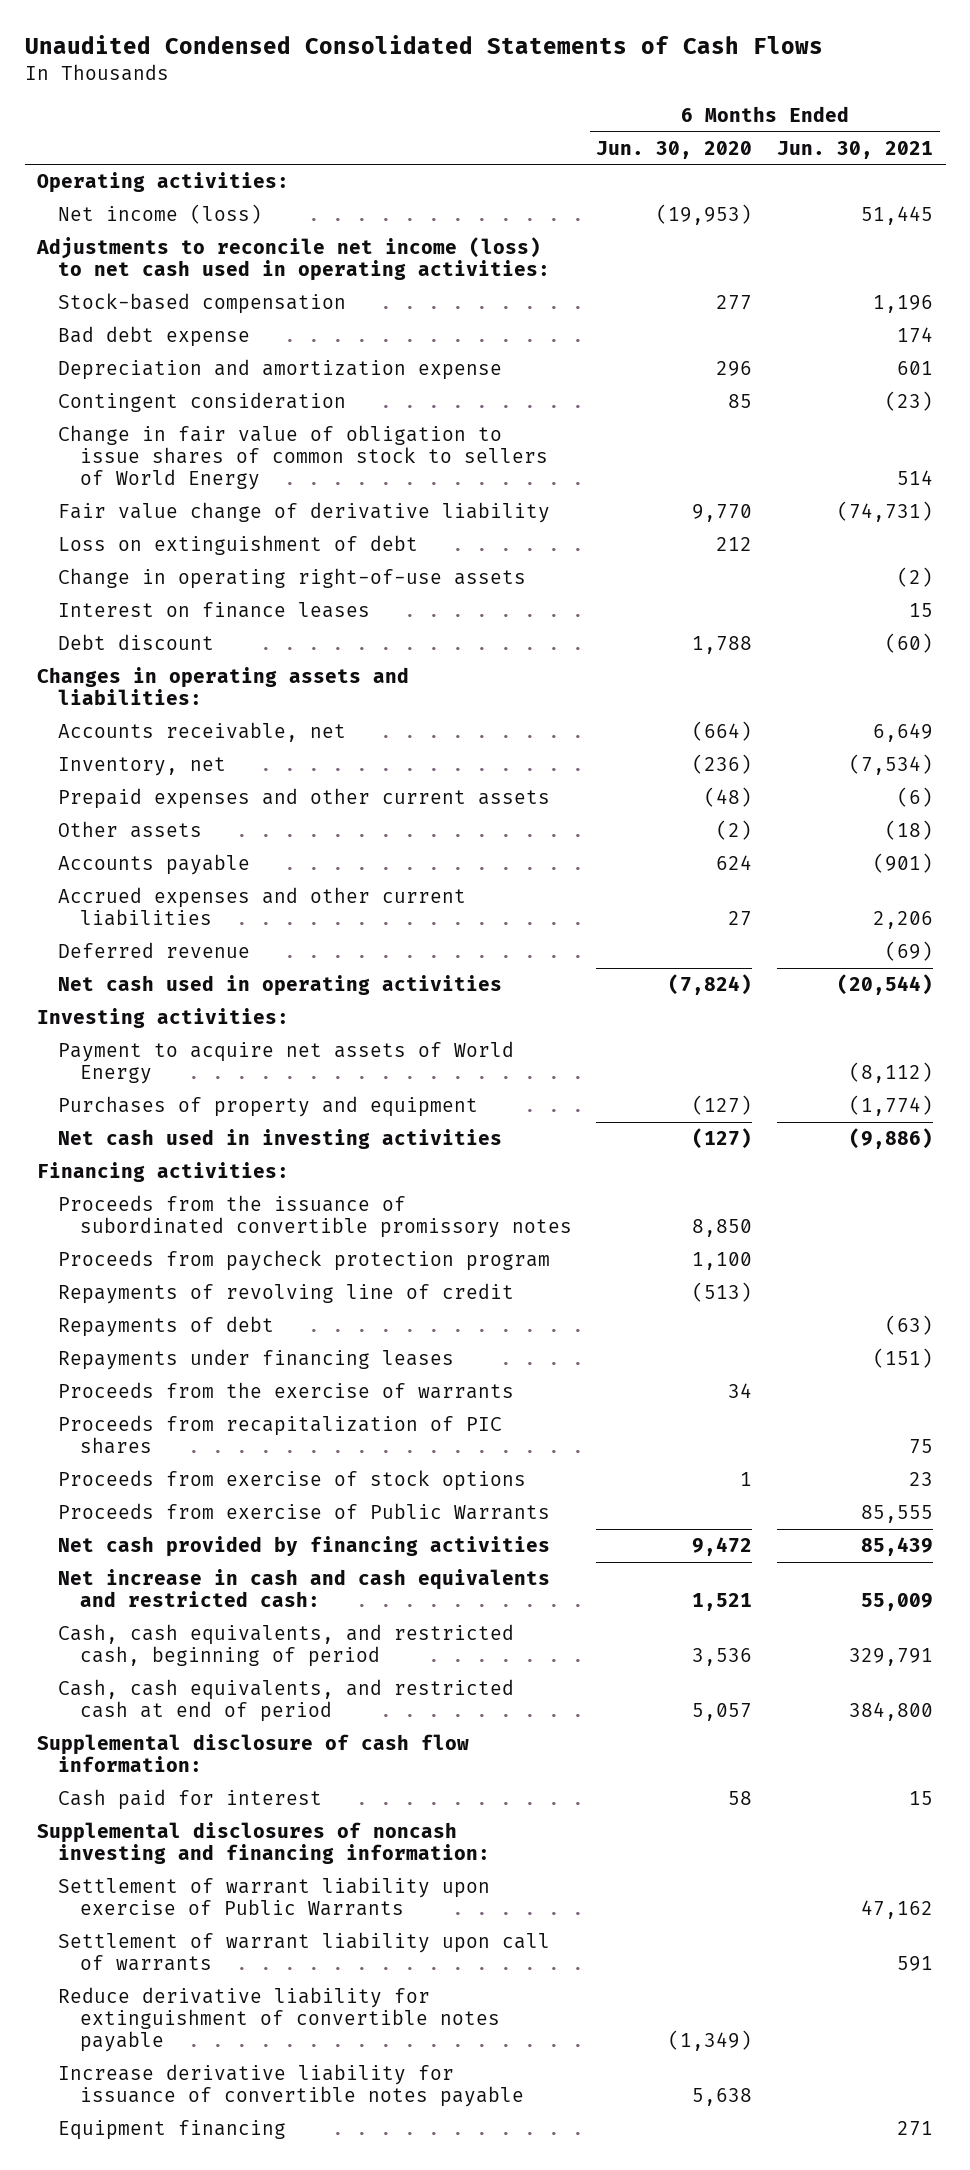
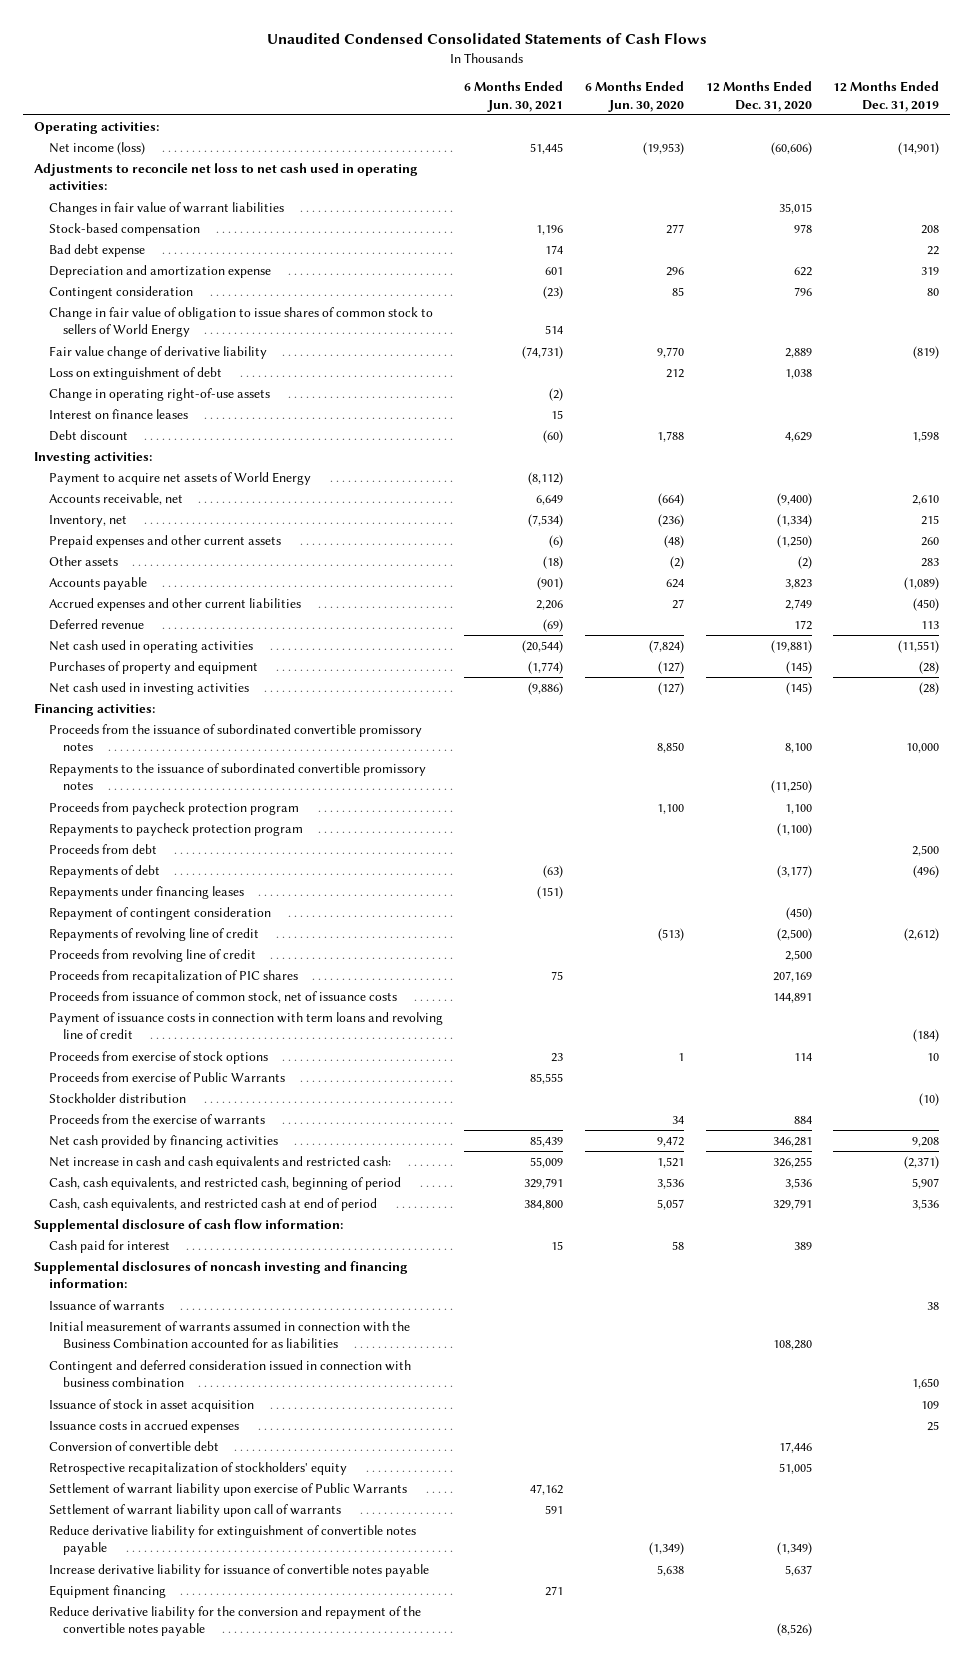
none -> [705,81,812,112] 12 Months Ended Dec. 31, 2020
none -> [833,81,940,112] 12 Months Ended Dec. 31, 2019
[36,237,551,282] Adjustments to reconcile net income (loss) to net cash used in operating activities: -> [34,162,419,191] Adjustments to reconcile net loss to net cash used in operating activities:
none -> [48,201,284,215] Changes in fair value of warrant liabilities
[37,667,410,706] Changes in operating assets and liabilities: -> none
[37,1008,290,1029] Investing activities: -> [34,451,153,464] Investing activities:
[58,1041,515,1085] Payment to acquire net assets of World Energy -> [48,471,311,485] Payment to acquire net assets of World Energy
none -> [48,762,426,791] Repayments to the issuance of subordinated convertible promissory notes
none -> [48,822,303,836] Repayments to paycheck protection program
none -> [48,843,157,854] Proceeds from debt
none -> [48,906,271,920] Repayment of contingent consideration
[58,1283,515,1305] Repayments of revolving line of credit -> [48,927,259,941] Repayments of revolving line of credit
none -> [48,948,256,962] Proceeds from revolving line of credit
none -> [48,990,397,1003] Proceeds from issuance of common stock, net of issuance costs
none -> [48,1011,443,1040] Payment of issuance costs in connection with term loans and revolving line of credit
none -> [48,1092,186,1103] Stockholder distribution
[58,1382,515,1400] Proceeds from the exercise of warrants -> [48,1113,265,1125] Proceeds from the exercise of warrants
none -> [48,1299,164,1311] Issuance of warrants
none -> [48,1320,410,1349] Initial measurement of warrants assumed in connection with the Business Combination accounted for as liabilities
none -> [48,1359,411,1388] Contingent and deferred consideration issued in connection with business combination
none -> [48,1398,254,1412] Issuance of stock in asset acquisition
none -> [48,1419,239,1433] Issuance costs in accrued expenses
none -> [48,1440,219,1451] Conversion of convertible debt
none -> [48,1461,347,1475] Retrospective recapitalization of stockholders' equity
none -> [48,1605,421,1637] Reduce derivative liability for the conversion and repayment of the convertible notes payable

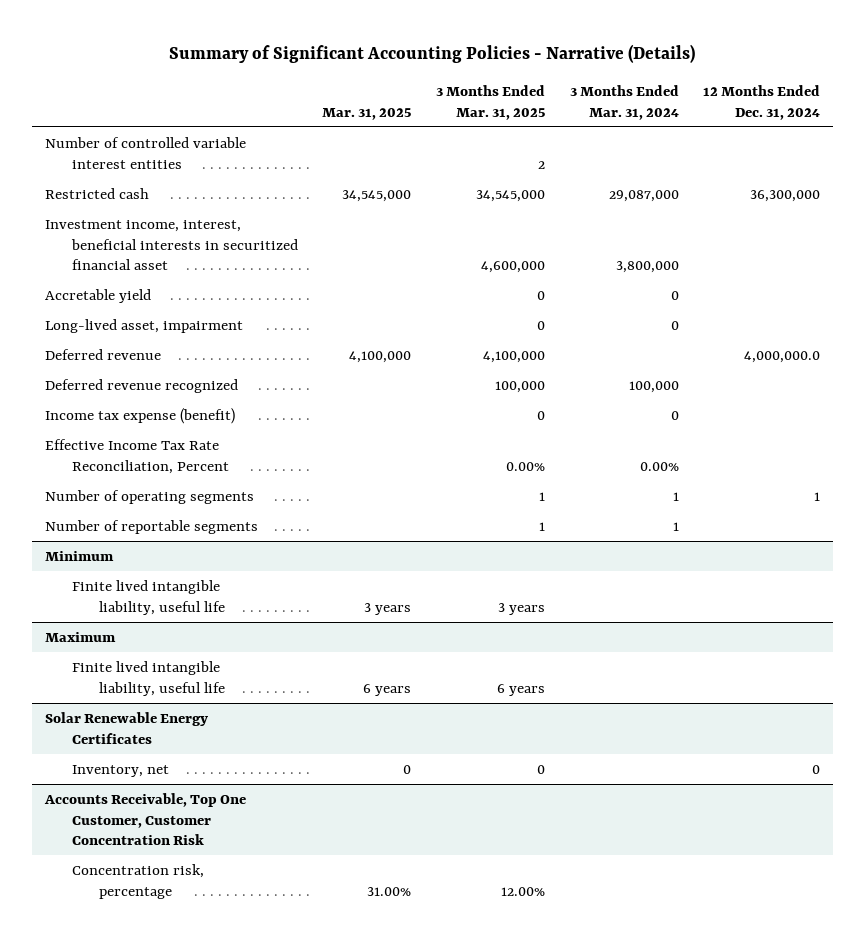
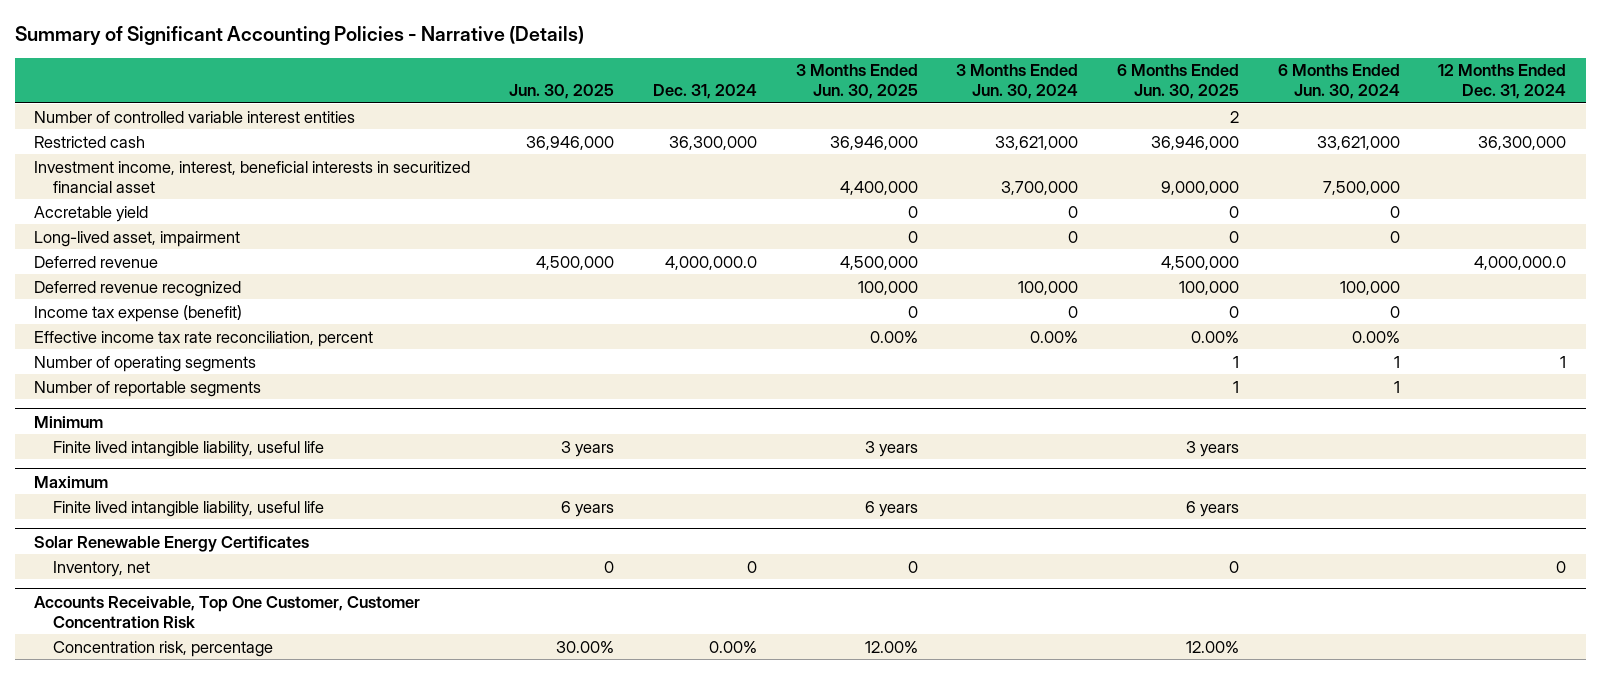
[322,107,412,120] Mar. 31, 2025 -> none
[435,85,545,120] 3 Months Ended Mar. 31, 2025 -> none
[569,85,679,120] 3 Months Ended Mar. 31, 2024 -> none
none -> [509,84,615,100] Jun. 30, 2025
none -> [652,84,757,100] Dec. 31, 2024
none -> [795,64,918,100] 3 Months Ended Jun. 30, 2025
none -> [956,64,1079,100] 3 Months Ended Jun. 30, 2024
none -> [1116,64,1239,100] 6 Months Ended Jun. 30, 2025
none -> [1277,64,1400,100] 6 Months Ended Jun. 30, 2024
[44,439,229,474] Effective Income Tax Rate Reconciliation, Percent -> [34,330,374,347] Effective income tax rate reconciliation, percent

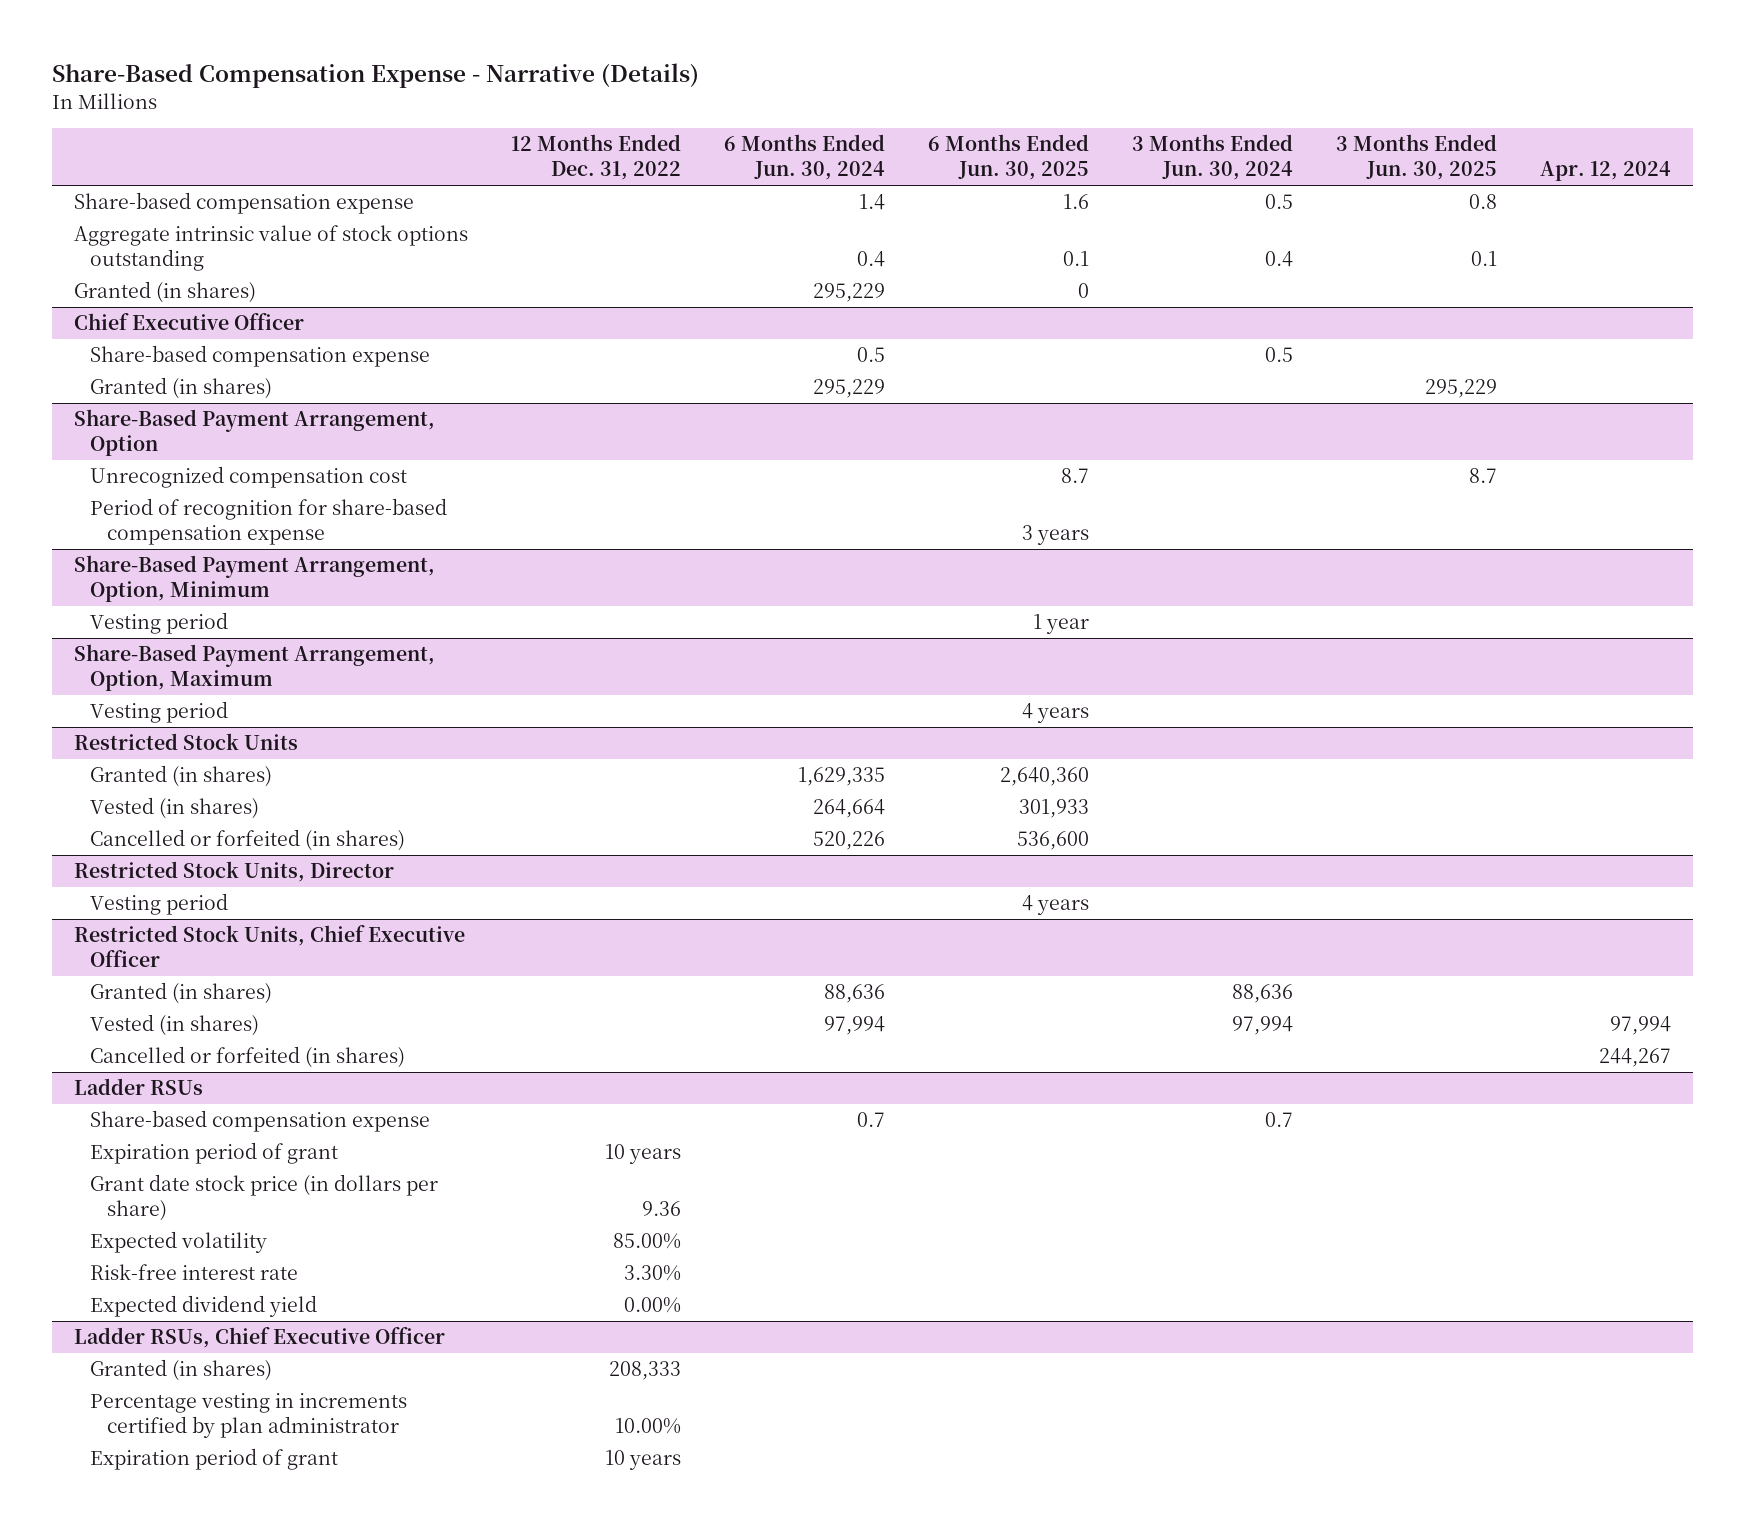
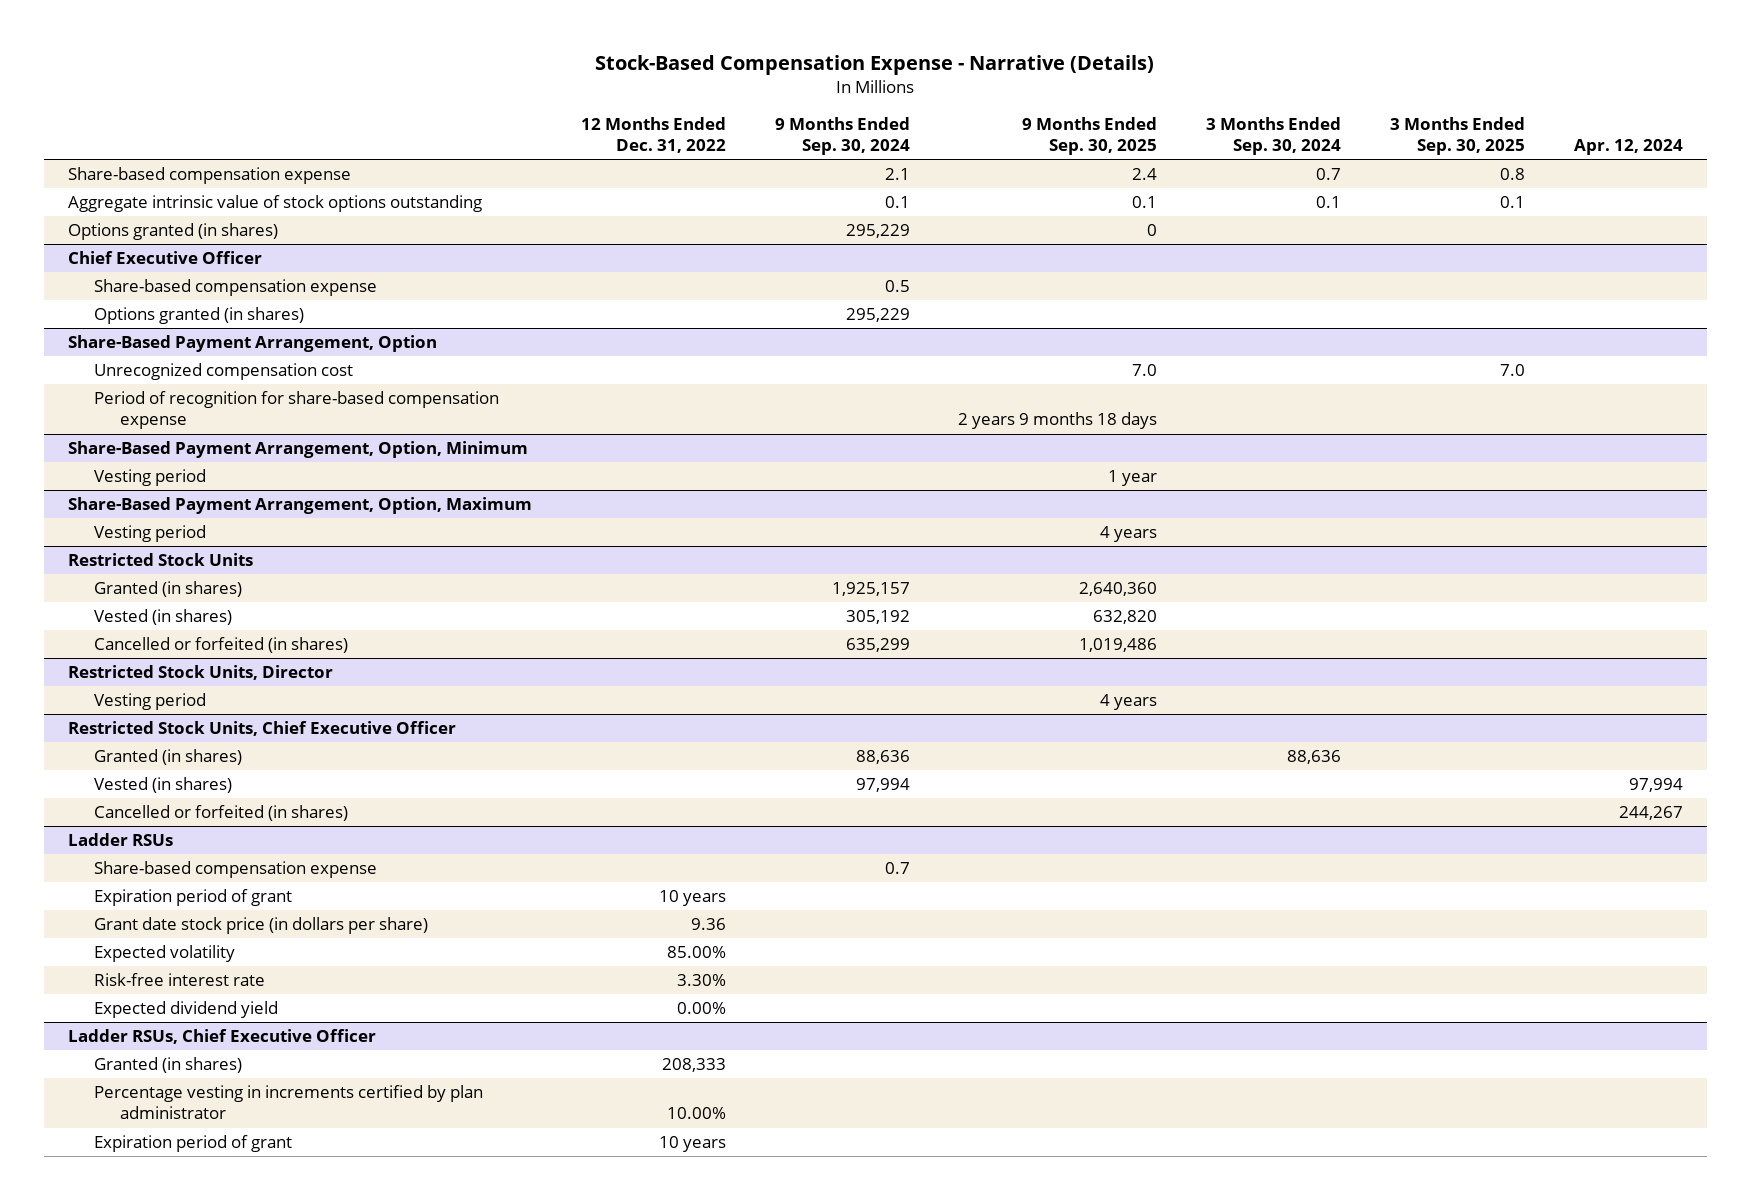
[51,63,699,89] Share-Based Compensation Expense - Narrative (Details) -> [595,55,1155,76] Stock-Based Compensation Expense - Narrative (Details)
[723,134,885,181] 6 Months Ended Jun. 30, 2024 -> none
[927,134,1089,181] 6 Months Ended Jun. 30, 2025 -> none
[1132,134,1294,181] 3 Months Ended Jun. 30, 2024 -> none
[1336,134,1498,181] 3 Months Ended Jun. 30, 2025 -> none
none -> [774,116,910,155] 9 Months Ended Sep. 30, 2024
none -> [1022,116,1158,155] 9 Months Ended Sep. 30, 2025
none -> [1206,116,1342,155] 3 Months Ended Sep. 30, 2024
none -> [1389,116,1525,155] 3 Months Ended Sep. 30, 2025
[73,281,256,304] Granted (in shares) -> [68,223,279,241] Options granted (in shares)
[90,377,273,400] Granted (in shares) -> [94,307,305,325] Options granted (in shares)

